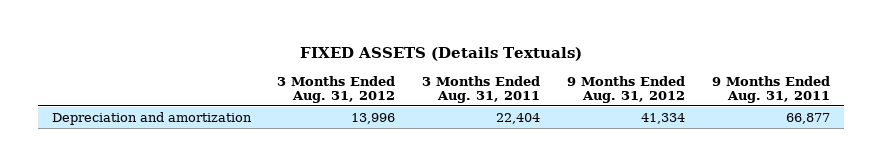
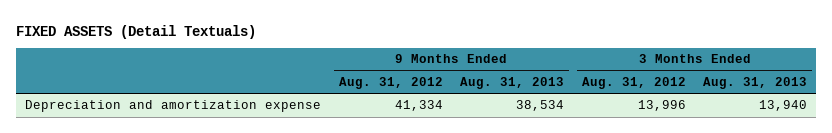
[299,46,582,61] FIXED ASSETS (Details Textuals) -> [16,24,257,39] FIXED ASSETS (Detail Textuals)
[422,75,541,104] 3 Months Ended Aug. 31, 2011 -> none
[712,75,831,104] 9 Months Ended Aug. 31, 2011 -> none
none -> [460,76,565,89] Aug. 31, 2013
none -> [703,76,808,89] Aug. 31, 2013
[51,112,252,126] Depreciation and amortization -> [25,100,322,113] Depreciation and amortization expense

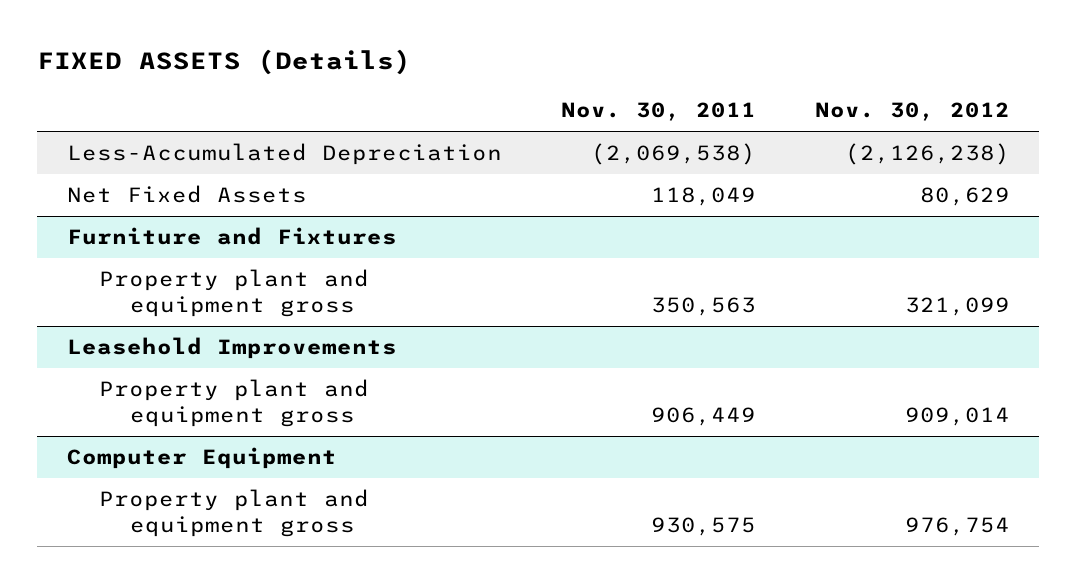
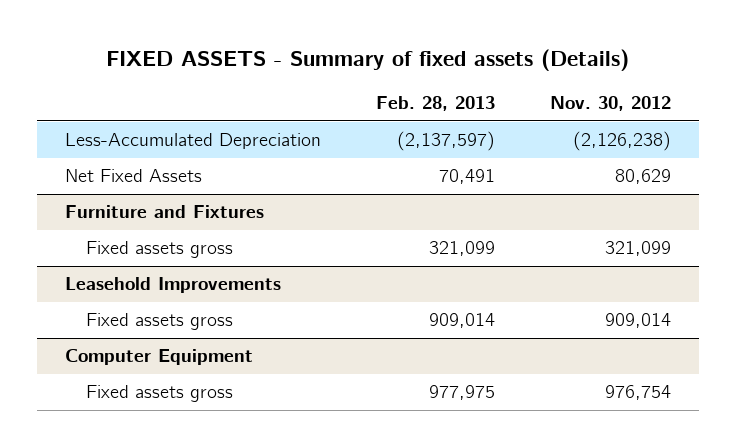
[37,48,412,75] FIXED ASSETS (Details) -> [106,49,630,72] FIXED ASSETS - Summary of fixed assets (Details)
[560,102,756,122] Nov. 30, 2011 -> none
none -> [376,96,496,112] Feb. 28, 2013
[98,269,369,318] Property plant and equipment gross -> [85,241,233,259] Fixed assets gross
[98,379,369,428] Property plant and equipment gross -> [85,313,233,331] Fixed assets gross
[98,489,369,538] Property plant and equipment gross -> [85,385,233,403] Fixed assets gross

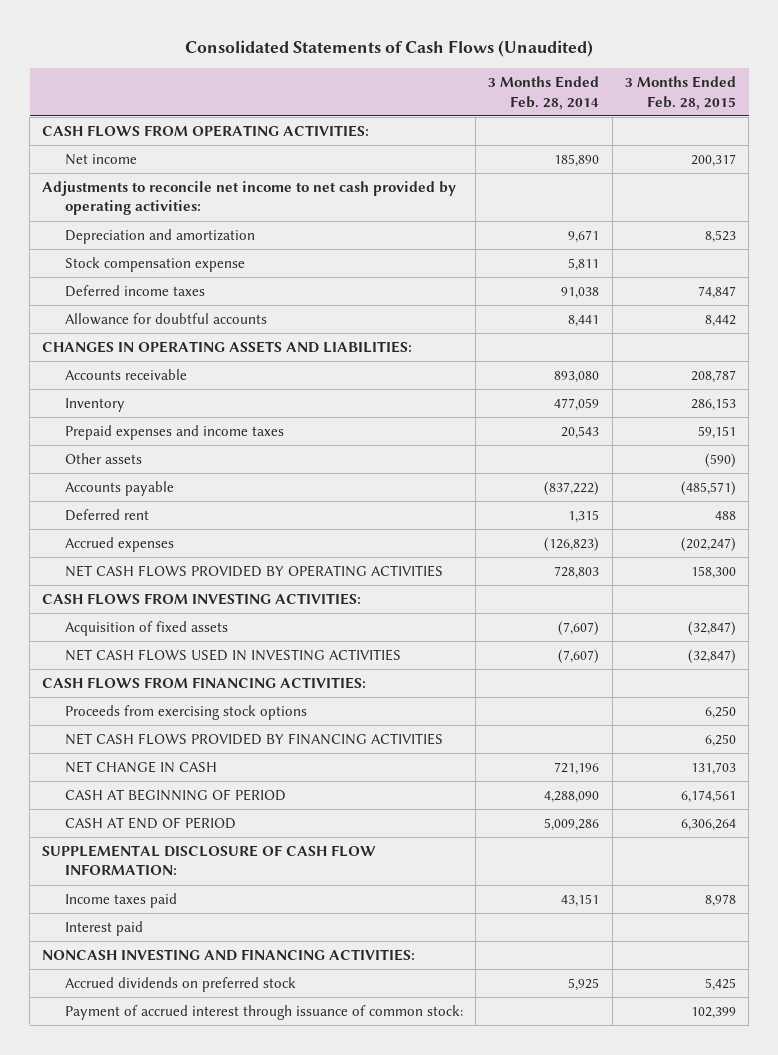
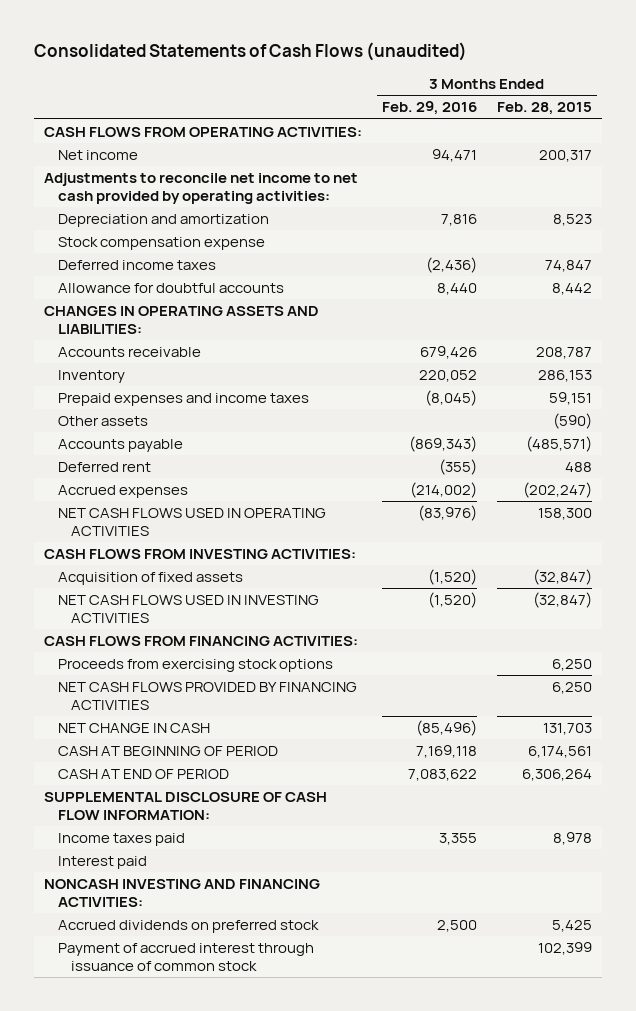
[185,40,594,58] Consolidated Statements of Cash Flows (Unaudited) -> [34,41,468,61] Consolidated Statements of Cash Flows (unaudited)
[488,76,600,110] 3 Months Ended Feb. 28, 2014 -> none
none -> [382,101,478,116] Feb. 29, 2016
[64,565,443,578] NET CASH FLOWS PROVIDED BY OPERATING ACTIVITIES -> [57,508,326,536] NET CASH FLOWS USED IN OPERATING ACTIVITIES
[64,1005,463,1021] Payment of accrued interest through issuance of common stock: -> [57,943,314,971] Payment of accrued interest through issuance of common stock

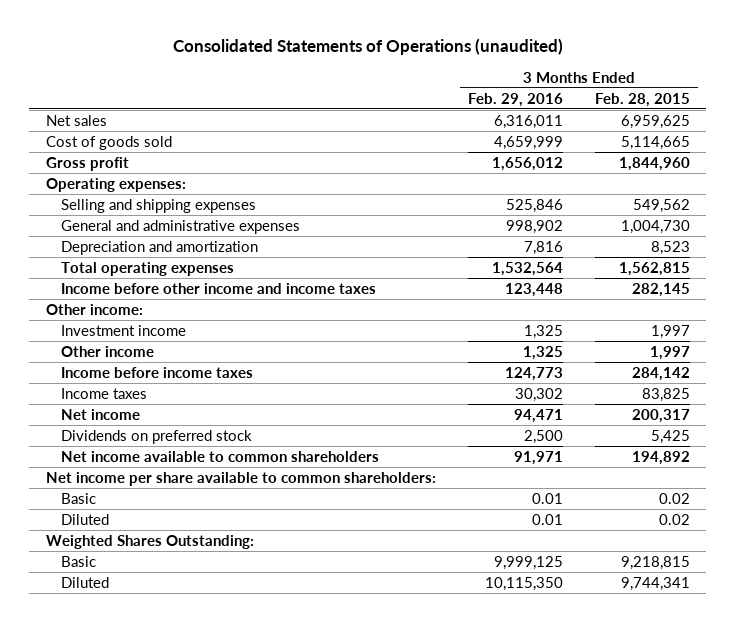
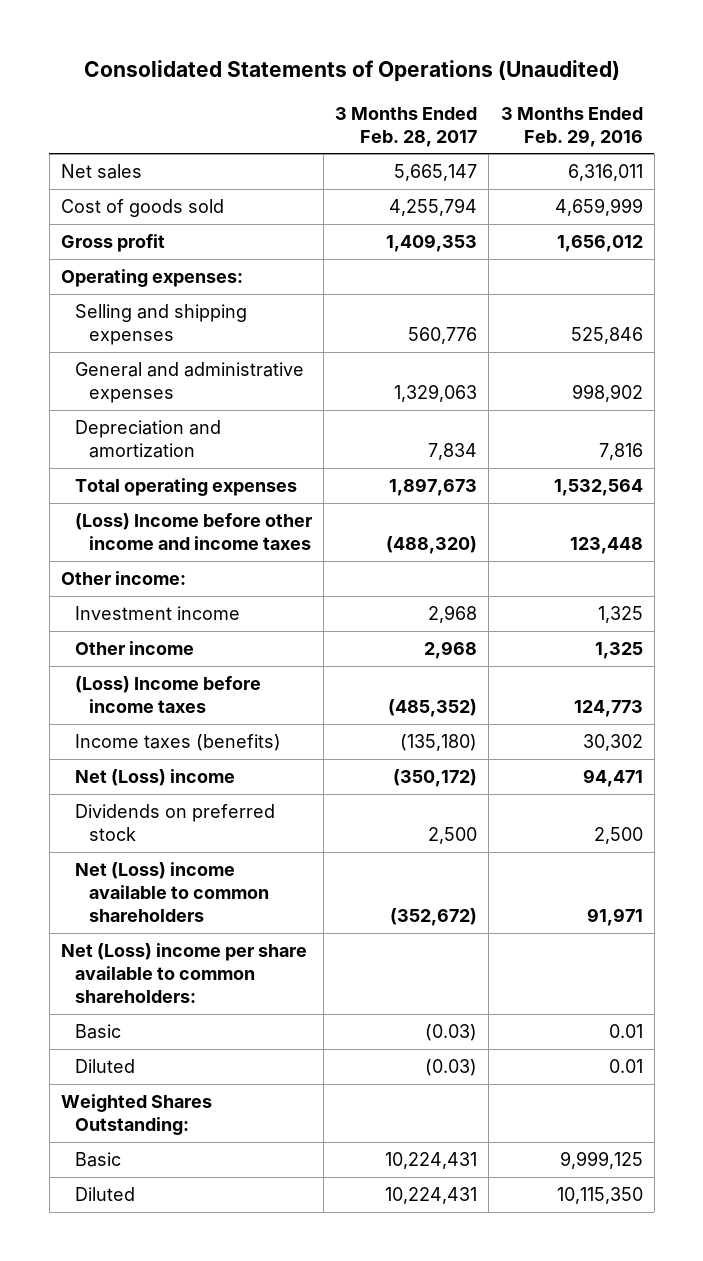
[172,38,563,56] Consolidated Statements of Operations (unaudited) -> [83,60,620,83] Consolidated Statements of Operations (Unaudited)
[594,92,690,107] Feb. 28, 2015 -> none
none -> [335,106,478,147] 3 Months Ended Feb. 28, 2017
[60,282,376,294] Income before other income and income taxes -> [75,513,313,551] (Loss) Income before other income and income taxes
[60,366,253,378] Income before income taxes -> [75,676,262,714] (Loss) Income before income taxes
[60,387,147,399] Income taxes -> [75,734,282,752] Income taxes (benefits)
[60,408,140,420] Net income -> [75,769,236,787] Net (Loss) income
[60,450,379,462] Net income available to common shareholders -> [75,862,270,923] Net (Loss) income available to common shareholders
[45,471,436,486] Net income per share available to common shareholders: -> [60,943,307,1004] Net (Loss) income per share available to common shareholders:

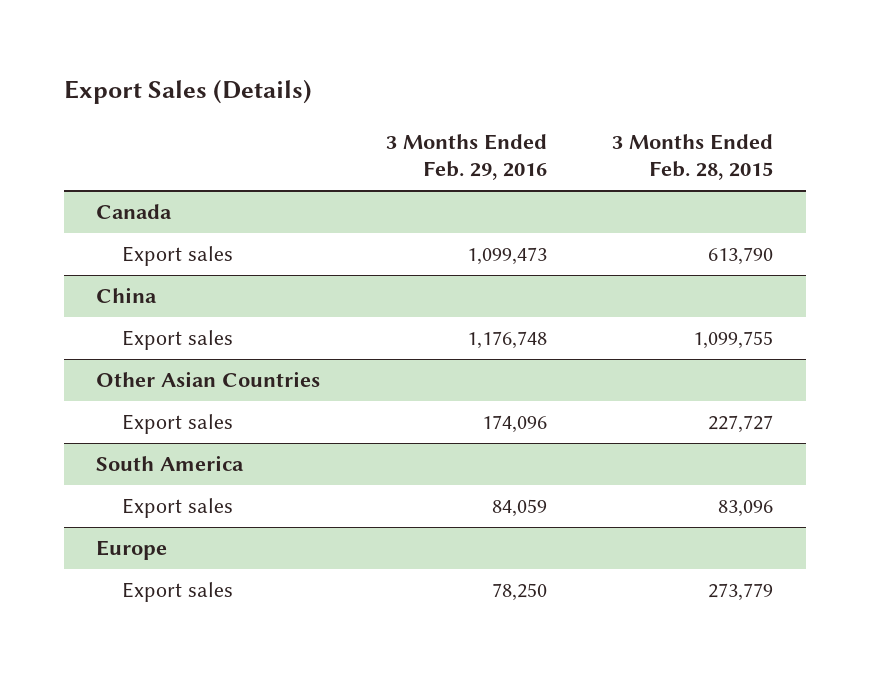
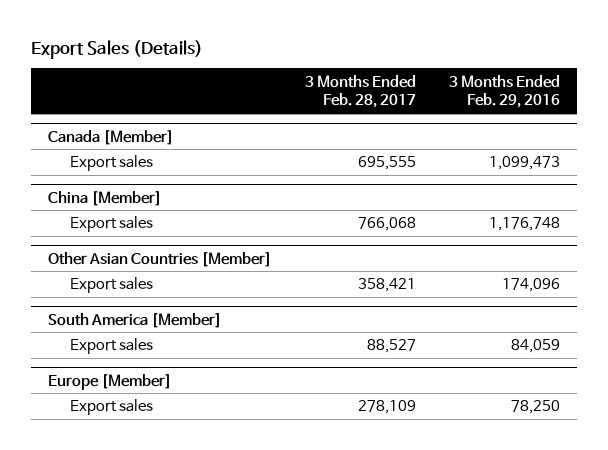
[612,133,774,181] 3 Months Ended Feb. 28, 2015 -> none
none -> [305,74,417,109] 3 Months Ended Feb. 28, 2017
[96,204,173,220] Canada -> [47,129,174,145] Canada [Member]
[96,287,158,304] China -> [47,190,162,206] China [Member]
[96,371,321,388] Other Asian Countries -> [47,251,272,267] Other Asian Countries [Member]
[96,455,245,472] South America -> [47,312,222,328] South America [Member]
[96,540,168,561] Europe -> [47,373,172,390] Europe [Member]

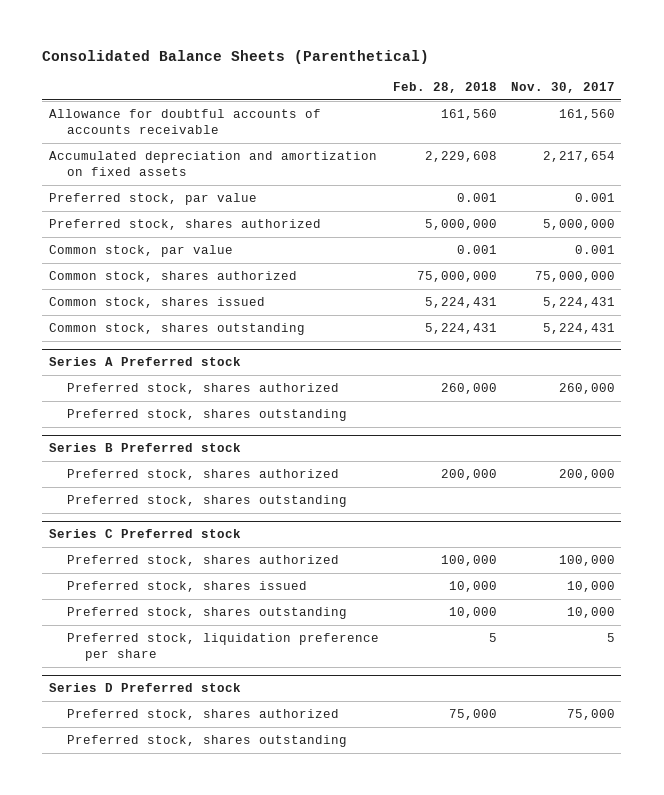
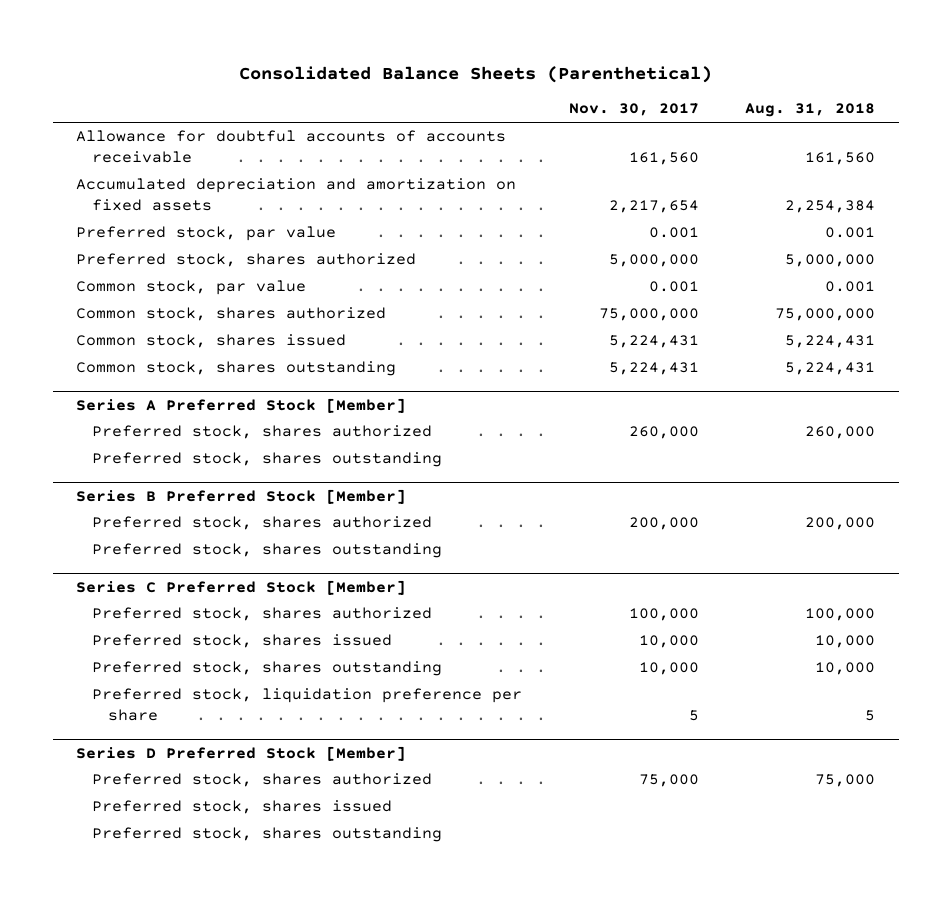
[392,81,497,93] Feb. 28, 2018 -> none
none -> [745,103,876,118] Aug. 31, 2018
[48,357,241,367] Series A Preferred stock -> [76,397,407,413] Series A Preferred Stock [Member]
[48,443,241,453] Series B Preferred stock -> [76,488,407,504] Series B Preferred Stock [Member]
[48,529,241,539] Series C Preferred stock -> [76,579,407,595] Series C Preferred Stock [Member]
[48,683,241,693] Series D Preferred stock -> [76,745,407,761] Series D Preferred Stock [Member]
none -> [92,800,393,815] Preferred stock, shares issued

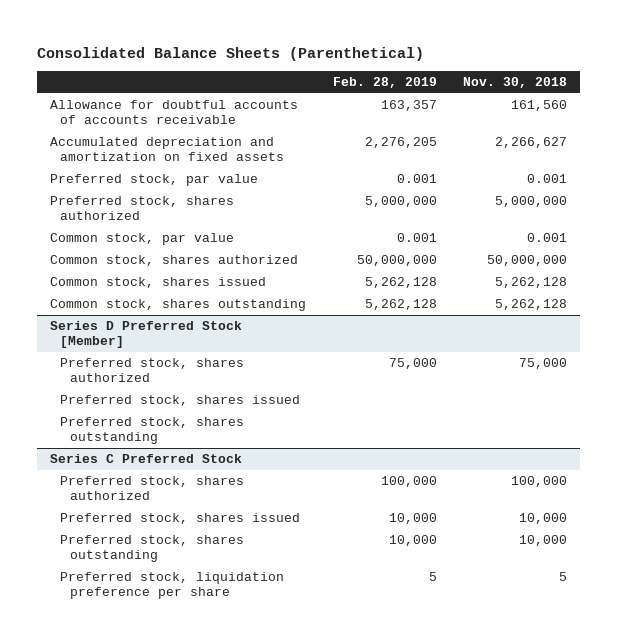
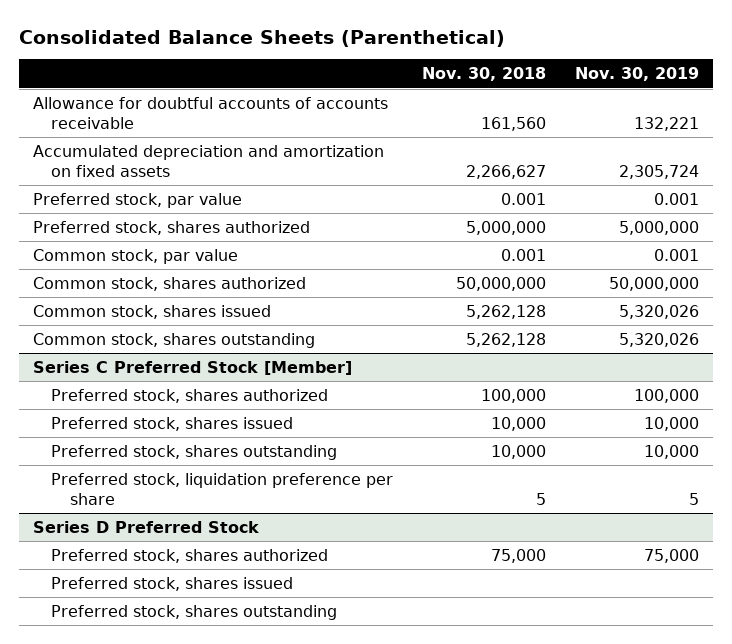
[332,77,437,89] Feb. 28, 2019 -> none
none -> [574,67,699,82] Nov. 30, 2019
[50,321,243,349] Series D Preferred Stock [Member] -> none
[60,358,245,383] Preferred stock, shares authorized -> none
[60,395,301,407] Preferred stock, shares issued -> none
[60,417,245,445] Preferred stock, shares outstanding -> none
[50,454,243,464] Series C Preferred Stock -> [33,361,353,376] Series C Preferred Stock [Member]
none -> [33,521,260,534] Series D Preferred Stock
none -> [51,549,329,564] Preferred stock, shares authorized
none -> [51,577,294,592] Preferred stock, shares issued
none -> [51,605,338,621] Preferred stock, shares outstanding

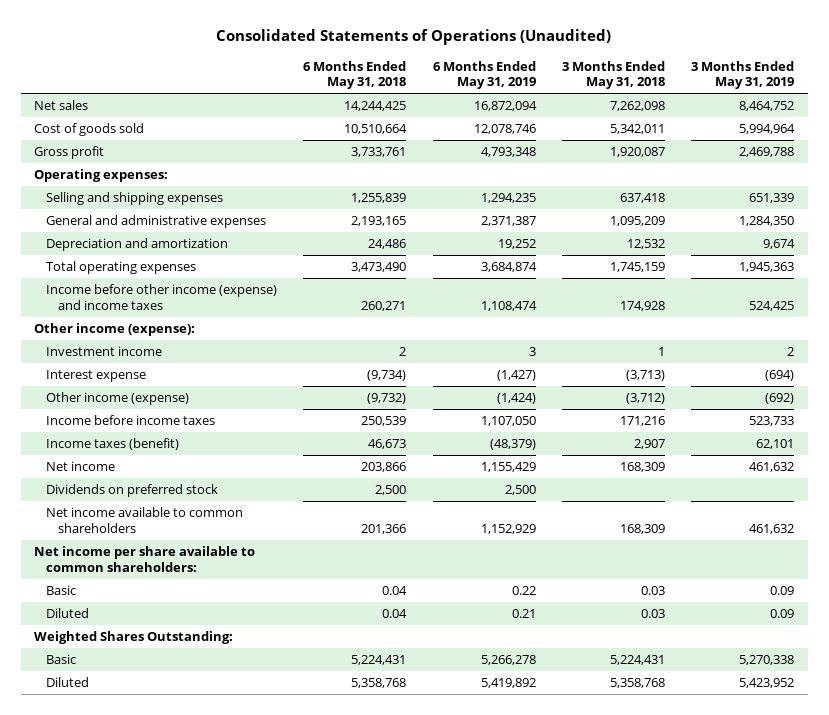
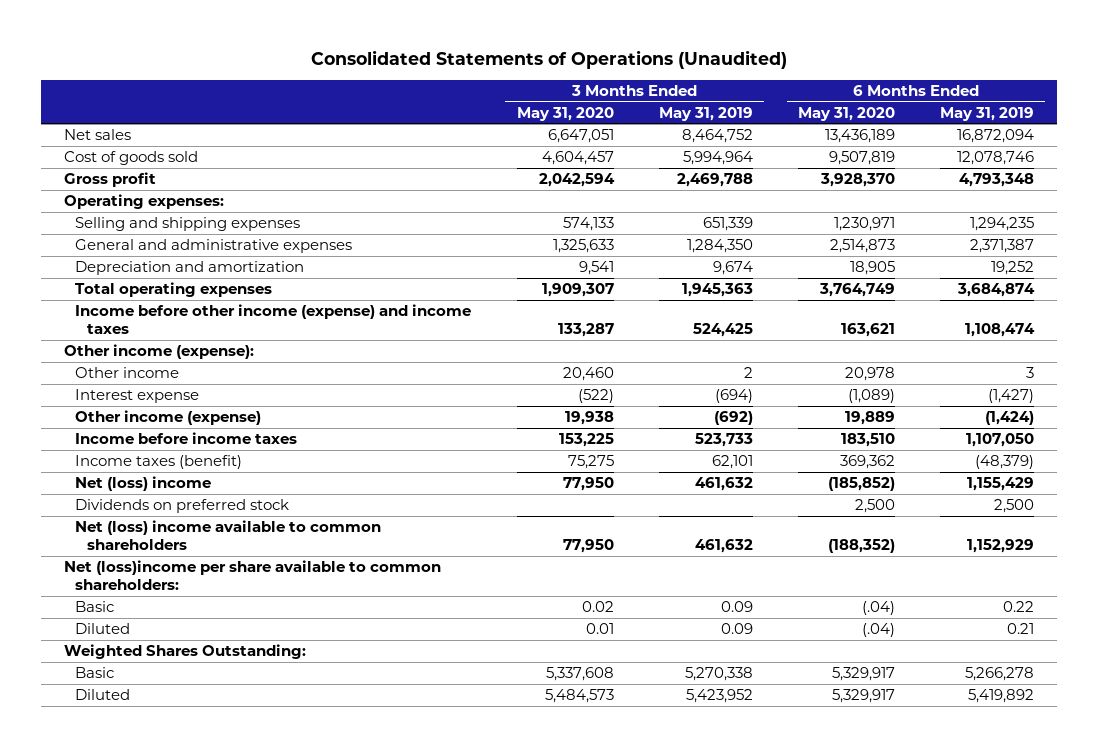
[303,60,407,90] 6 Months Ended May 31, 2018 -> none
[562,60,666,90] 3 Months Ended May 31, 2018 -> none
none -> [516,106,614,121] May 31, 2020
none -> [797,106,895,121] May 31, 2020
[46,346,163,357] Investment income -> none
none -> [75,367,180,379] Other income
[46,461,116,472] Net income -> [75,476,212,492] Net (loss) income
[46,507,244,533] Net income available to common shareholders -> [75,520,382,551] Net (loss) income available to common shareholders
[34,546,256,572] Net income per share available to common shareholders: -> [63,560,441,591] Net (loss)income per share available to common shareholders:

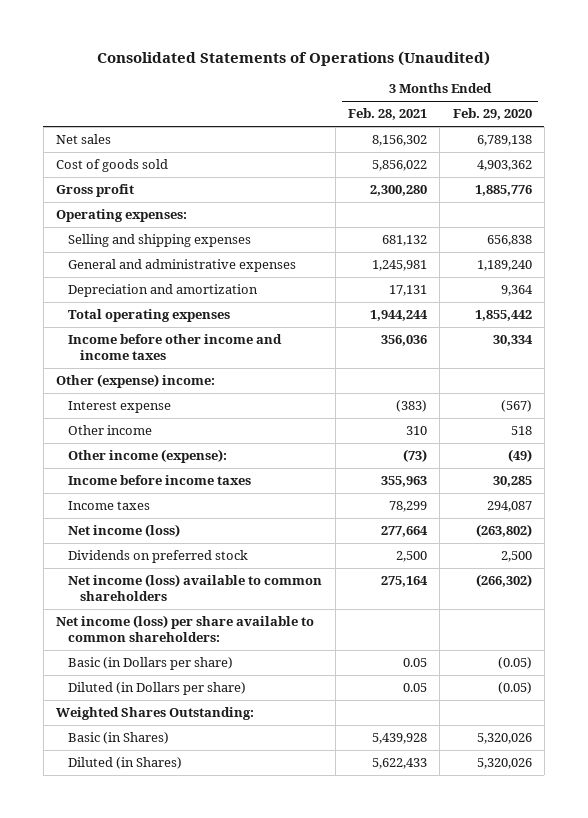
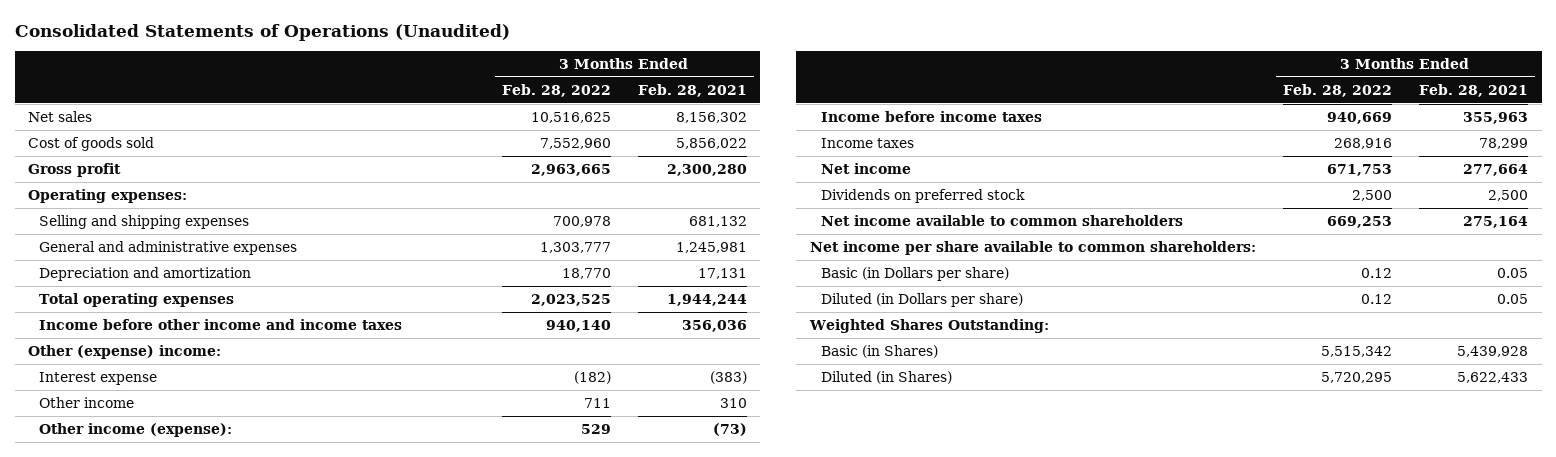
[452,108,532,121] Feb. 29, 2020 -> none
none -> [501,83,611,97] Feb. 28, 2022
[68,524,181,538] Net income (loss) -> [820,163,911,175] Net income
[68,574,323,602] Net income (loss) available to common shareholders -> [820,215,1183,227] Net income available to common shareholders
[56,615,315,643] Net income (loss) per share available to common shareholders: -> [809,241,1256,256] Net income per share available to common shareholders:

